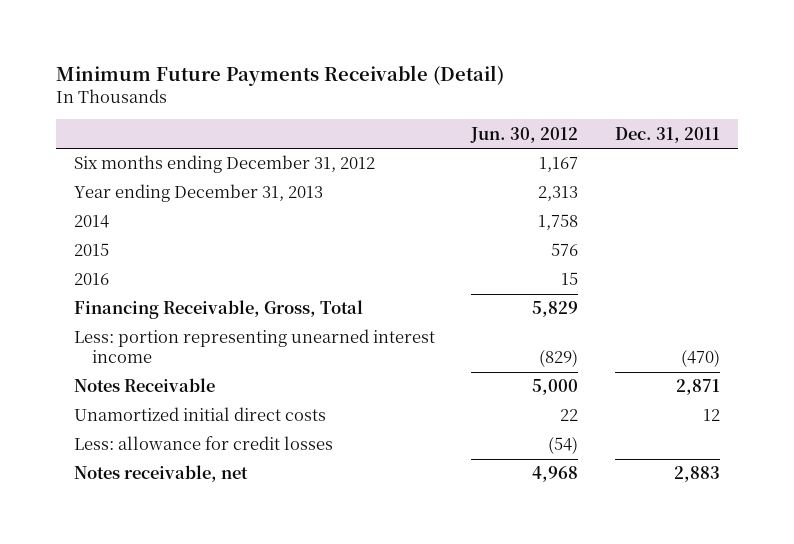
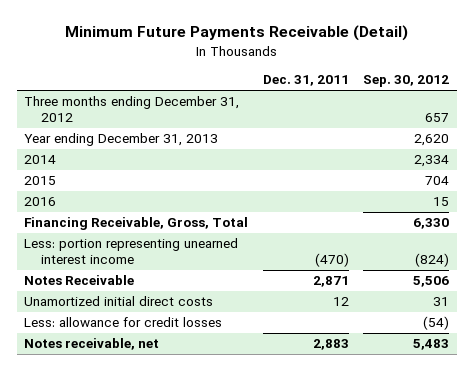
[470,126,579,143] Jun. 30, 2012 -> none
none -> [363,75,450,88] Sep. 30, 2012
[73,155,375,174] Six months ending December 31, 2012 -> [24,96,240,123] Three months ending December 31, 2012

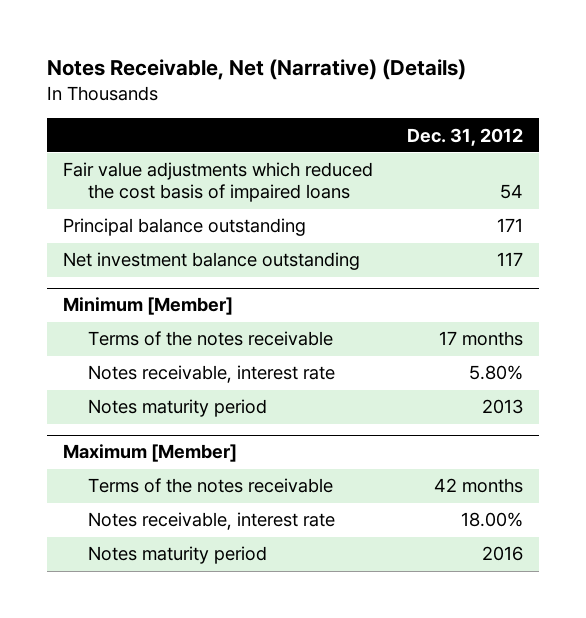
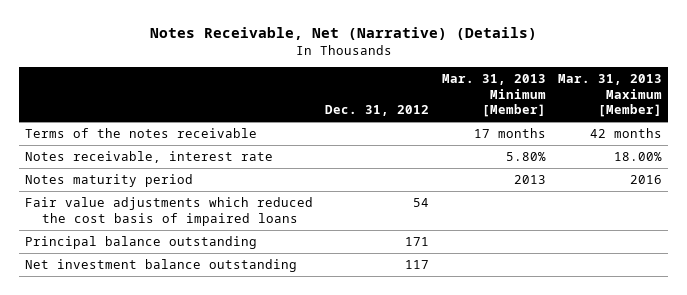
none -> [441,74,546,118] Mar. 31, 2013 Minimum [Member]
none -> [558,74,663,118] Mar. 31, 2013 Maximum [Member]
none -> [24,128,257,139] Terms of the notes receivable
none -> [24,151,273,164] Notes receivable, interest rate
none -> [24,174,193,188] Notes maturity period
[63,297,234,316] Minimum [Member] -> none
[88,331,334,347] Terms of the notes receivable -> none
[88,365,336,384] Notes receivable, interest rate -> none
[88,399,268,418] Notes maturity period -> none
[63,444,238,463] Maximum [Member] -> none
[88,478,334,494] Terms of the notes receivable -> none
[88,512,336,531] Notes receivable, interest rate -> none
[88,546,268,565] Notes maturity period -> none

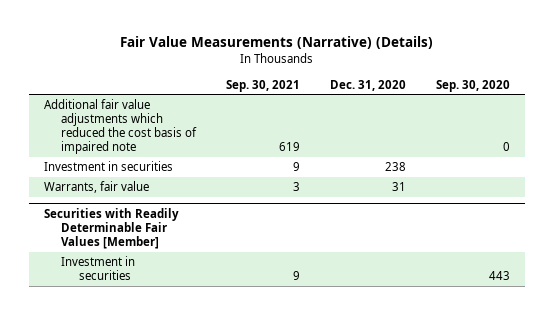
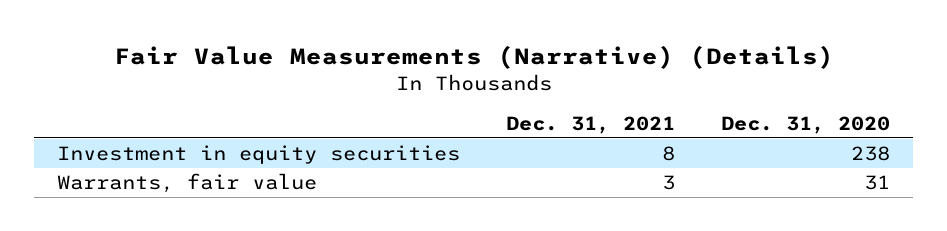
[226,79,301,92] Sep. 30, 2021 -> none
[435,79,510,92] Sep. 30, 2020 -> none
none -> [506,115,676,134] Dec. 31, 2021
[43,99,198,154] Additional fair value adjustments which reduced the cost basis of impaired note -> none
[43,161,173,172] Investment in securities -> [57,145,461,165] Investment in equity securities
[43,208,179,249] Securities with Readily Determinable Fair Values [Member] -> none
[61,256,136,281] Investment in securities -> none

